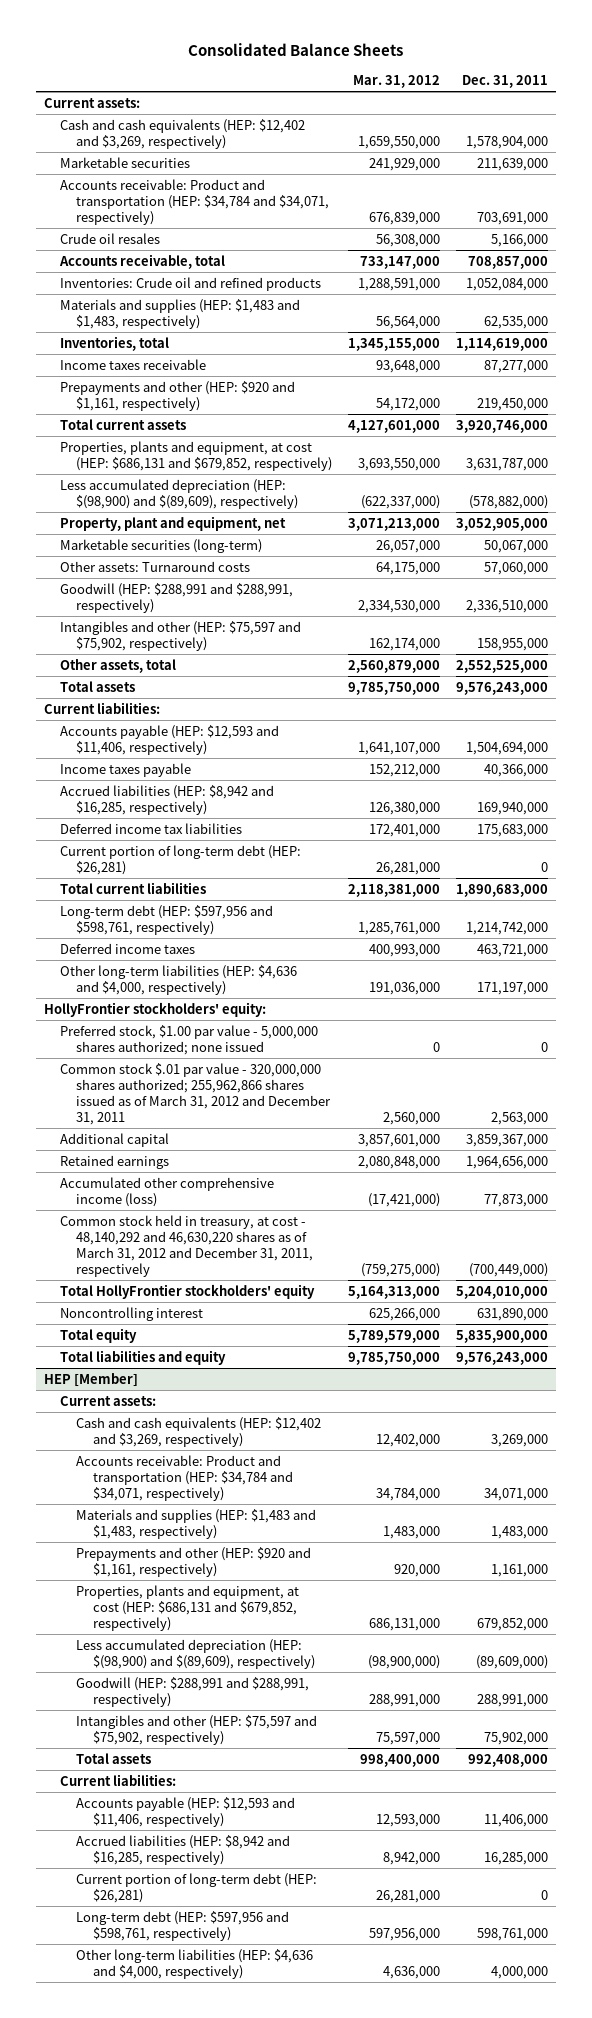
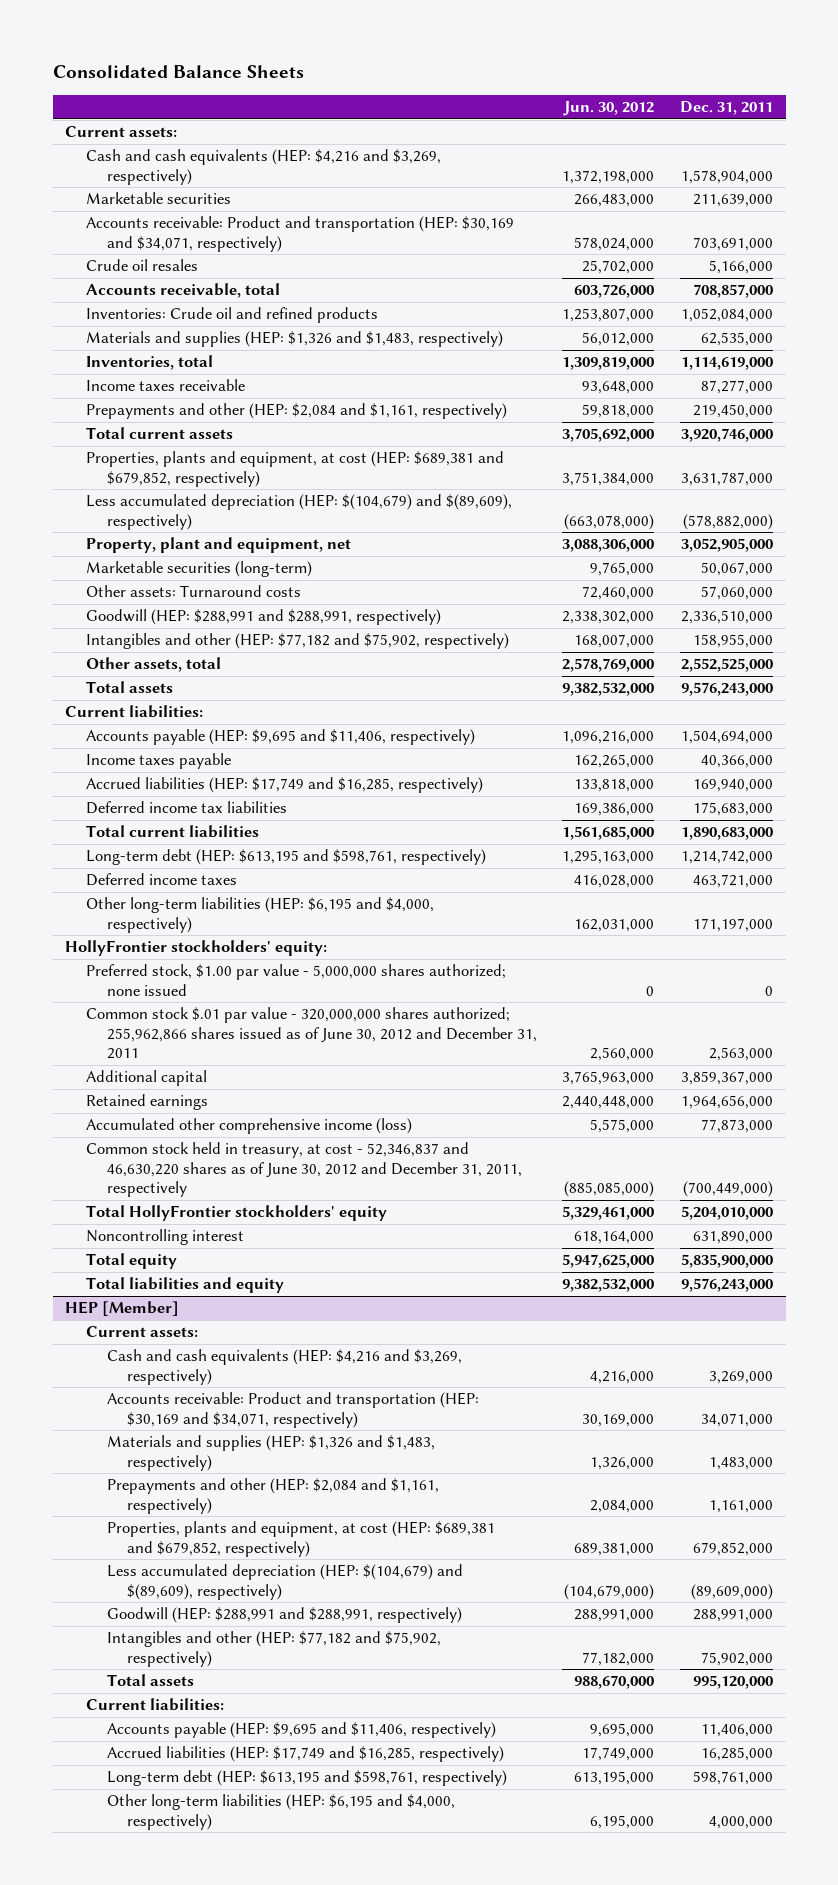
[353,75,441,89] Mar. 31, 2012 -> none
none -> [563,101,655,117] Jun. 30, 2012
[60,118,306,149] Cash and cash equivalents (HEP: $12,402 and $3,269, respectively) -> [86,149,442,185] Cash and cash equivalents (HEP: $4,216 and $3,269, respectively)
[60,178,330,225] Accounts receivable: Product and transportation (HEP: $34,784 and $34,071, respectively) -> [86,216,515,252] Accounts receivable: Product and transportation (HEP: $30,169 and $34,071, respectively)
[60,298,301,329] Materials and supplies (HEP: $1,483 and $1,483, respectively) -> [86,331,504,348] Materials and supplies (HEP: $1,326 and $1,483, respectively)
[60,380,296,411] Prepayments and other (HEP: $920 and $1,161, respectively) -> [86,403,508,420] Prepayments and other (HEP: $2,084 and $1,161, respectively)
[60,440,333,471] Properties, plants and equipment, at cost (HEP: $686,131 and $679,852, respectively) -> [86,451,505,487] Properties, plants and equipment, at cost (HEP: $689,381 and $679,852, respectively)
[60,478,299,509] Less accumulated depreciation (HEP: $(98,900) and $(89,609), respectively) -> [86,494,513,530] Less accumulated depreciation (HEP: $(104,679) and $(89,609), respectively)
[60,620,302,651] Intangibles and other (HEP: $75,597 and $75,902, respectively) -> [86,633,510,650] Intangibles and other (HEP: $77,182 and $75,902, respectively)
[60,724,280,755] Accounts payable (HEP: $12,593 and $11,406, respectively) -> [86,729,476,746] Accounts payable (HEP: $9,695 and $11,406, respectively)
[60,784,275,815] Accrued liabilities (HEP: $8,942 and $16,285, respectively) -> [86,777,484,794] Accrued liabilities (HEP: $17,749 and $16,285, respectively)
[60,844,302,875] Current portion of long-term debt (HEP: $26,281) -> none
[60,904,274,935] Long-term debt (HEP: $597,956 and $598,761, respectively) -> [86,849,487,866] Long-term debt (HEP: $613,195 and $598,761, respectively)
[60,964,298,995] Other long-term liabilities (HEP: $4,636 and $4,000, respectively) -> [86,897,435,933] Other long-term liabilities (HEP: $6,195 and $4,000, respectively)
[60,1062,332,1126] Common stock $.01 par value - 320,000,000 shares authorized; 255,962,866 shares issued as of March 31, 2012 and December 31, 2011 -> [86,1007,537,1059] Common stock $.01 par value - 320,000,000 shares authorized; 255,962,866 shares issued as of June 30, 2012 and December 31, 2011
[60,1214,314,1278] Common stock held in treasury, at cost - 48,140,292 and 46,630,220 shares as of March 31, 2012 and December 31, 2011, respectively -> [86,1142,522,1197] Common stock held in treasury, at cost - 52,346,837 and 46,630,220 shares as of June 30, 2012 and December 31, 2011, respectively
[76,1416,322,1447] Cash and cash equivalents (HEP: $12,402 and $3,269, respectively) -> [106,1349,462,1385] Cash and cash equivalents (HEP: $4,216 and $3,269, respectively)
[76,1454,293,1501] Accounts receivable: Product and transportation (HEP: $34,784 and $34,071, respectively) -> [106,1392,479,1428] Accounts receivable: Product and transportation (HEP: $30,169 and $34,071, respectively)
[76,1508,317,1539] Materials and supplies (HEP: $1,483 and $1,483, respectively) -> [106,1435,435,1471] Materials and supplies (HEP: $1,326 and $1,483, respectively)
[76,1546,312,1577] Prepayments and other (HEP: $920 and $1,161, respectively) -> [106,1478,439,1514] Prepayments and other (HEP: $2,084 and $1,161, respectively)
[76,1584,300,1631] Properties, plants and equipment, at cost (HEP: $686,131 and $679,852, respectively) -> [106,1521,495,1557] Properties, plants and equipment, at cost (HEP: $689,381 and $679,852, respectively)
[76,1638,315,1669] Less accumulated depreciation (HEP: $(98,900) and $(89,609), respectively) -> [106,1564,463,1600] Less accumulated depreciation (HEP: $(104,679) and $(89,609), respectively)
[76,1714,318,1745] Intangibles and other (HEP: $75,597 and $75,902, respectively) -> [106,1631,441,1667] Intangibles and other (HEP: $77,182 and $75,902, respectively)
[468,1753,549,1767] 992,408,000 -> [692,1675,773,1690] 995,120,000
[76,1872,318,1903] Current portion of long-term debt (HEP: $26,281) -> none
[76,1796,296,1827] Accounts payable (HEP: $12,593 and $11,406, respectively) -> [106,1722,496,1739] Accounts payable (HEP: $9,695 and $11,406, respectively)
[76,1834,291,1865] Accrued liabilities (HEP: $8,942 and $16,285, respectively) -> [106,1746,504,1763] Accrued liabilities (HEP: $17,749 and $16,285, respectively)
[76,1910,290,1941] Long-term debt (HEP: $597,956 and $598,761, respectively) -> [106,1770,507,1787] Long-term debt (HEP: $613,195 and $598,761, respectively)
[76,1948,314,1979] Other long-term liabilities (HEP: $4,636 and $4,000, respectively) -> [106,1794,455,1830] Other long-term liabilities (HEP: $6,195 and $4,000, respectively)

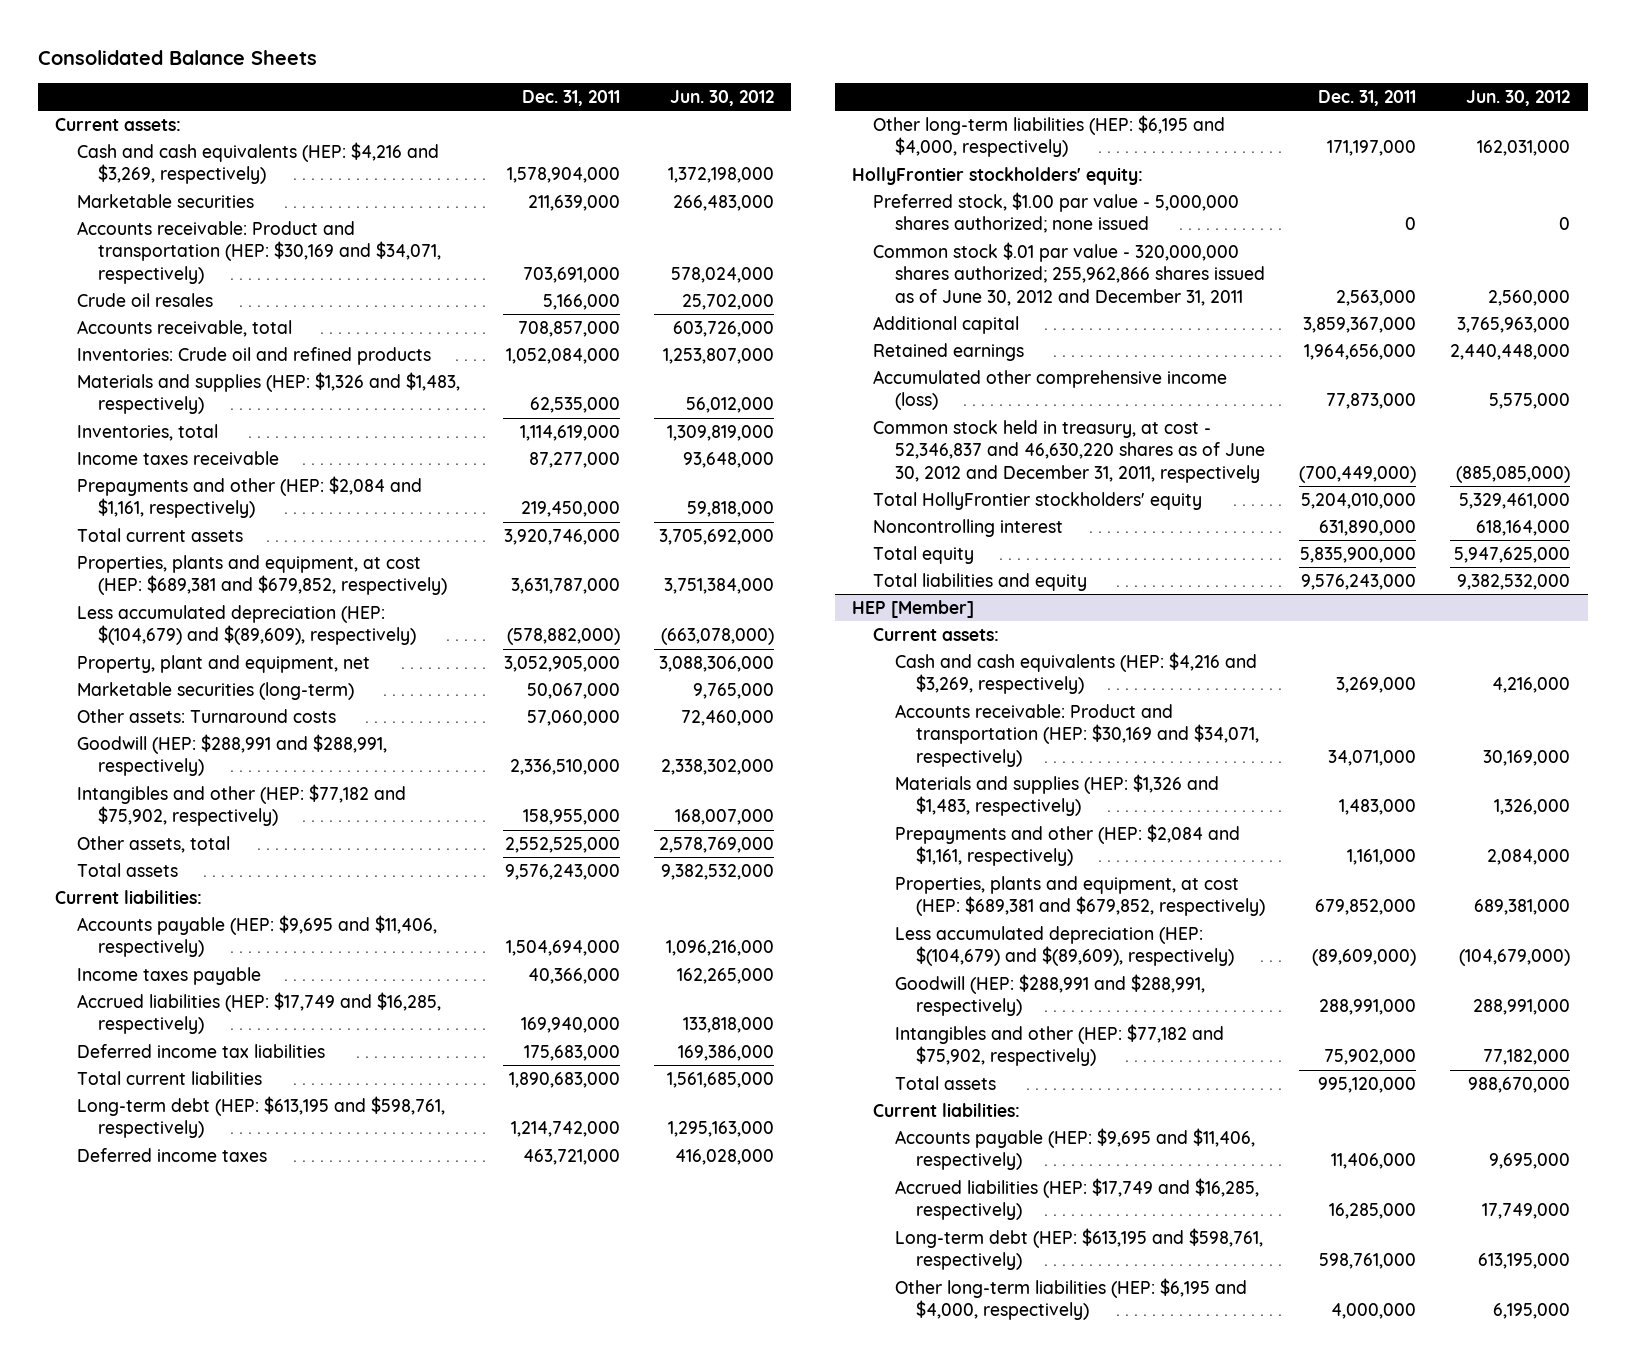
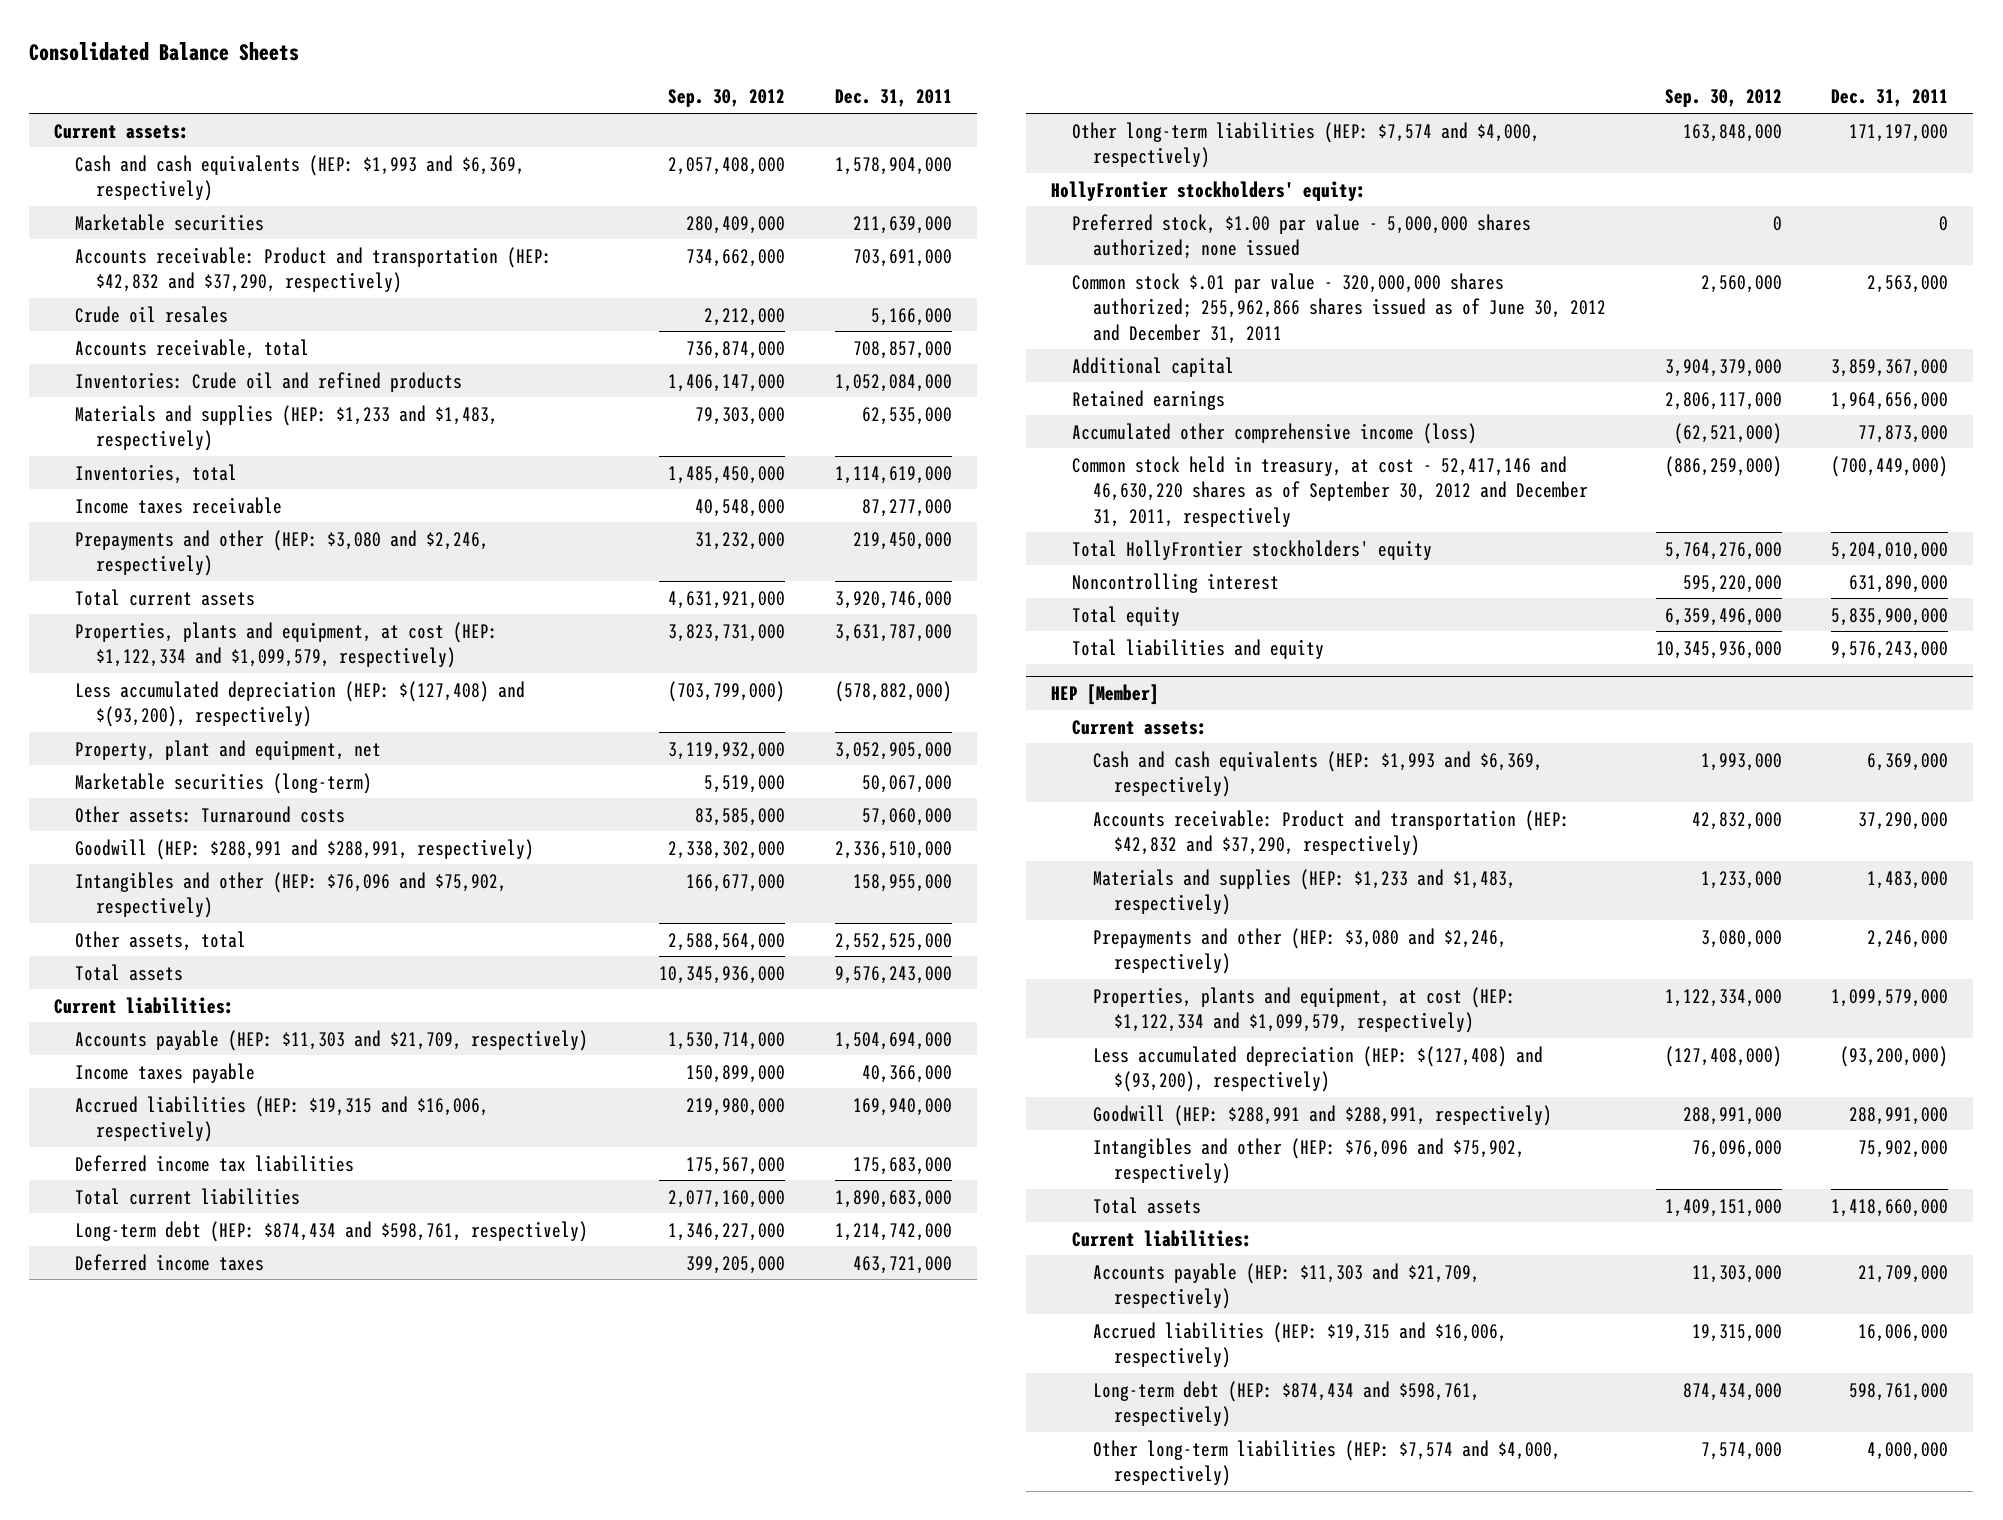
[669,89,774,106] Jun. 30, 2012 -> none
none -> [667,89,785,108] Sep. 30, 2012
[76,141,439,185] Cash and cash equivalents (HEP: $4,216 and $3,269, respectively) -> [75,154,526,202] Cash and cash equivalents (HEP: $1,993 and $6,369, respectively)
[76,220,442,284] Accounts receivable: Product and transportation (HEP: $30,169 and $34,071, respectively) -> [75,246,553,294] Accounts receivable: Product and transportation (HEP: $42,832 and $37,290, respectively)
[76,371,460,415] Materials and supplies (HEP: $1,326 and $1,483, respectively) -> [75,404,499,452] Materials and supplies (HEP: $1,233 and $1,483, respectively)
[76,475,422,519] Prepayments and other (HEP: $2,084 and $1,161, respectively) -> [75,529,490,577] Prepayments and other (HEP: $3,080 and $2,246, respectively)
[76,554,448,596] Properties, plants and equipment, at cost (HEP: $689,381 and $679,852, respectively) -> [75,621,499,669] Properties, plants and equipment, at cost (HEP: $1,122,334 and $1,099,579, respectively)
[76,604,417,646] Less accumulated depreciation (HEP: $(104,679) and $(89,609), respectively) -> [75,680,526,728] Less accumulated depreciation (HEP: $(127,408) and $(93,200), respectively)
[76,783,406,827] Intangibles and other (HEP: $77,182 and $75,902, respectively) -> [75,871,508,919] Intangibles and other (HEP: $76,096 and $75,902, respectively)
[76,914,437,958] Accounts payable (HEP: $9,695 and $11,406, respectively) -> [75,1029,589,1051] Accounts payable (HEP: $11,303 and $21,709, respectively)
[76,991,441,1035] Accrued liabilities (HEP: $17,749 and $16,285, respectively) -> [75,1095,490,1143] Accrued liabilities (HEP: $19,315 and $16,006, respectively)
[76,1095,445,1139] Long-term debt (HEP: $613,195 and $598,761, respectively) -> [75,1220,589,1242] Long-term debt (HEP: $874,434 and $598,761, respectively)
[873,114,1226,158] Other long-term liabilities (HEP: $6,195 and $4,000, respectively) -> [1071,121,1540,169] Other long-term liabilities (HEP: $7,574 and $4,000, respectively)
[873,419,1265,483] Common stock held in treasury, at cost - 52,346,837 and 46,630,220 shares as of June 30, 2012 and December 31, 2011, respectively -> [1071,455,1588,527] Common stock held in treasury, at cost - 52,417,146 and 46,630,220 shares as of September 30, 2012 and December 31, 2011, respectively
[894,651,1257,695] Cash and cash equivalents (HEP: $4,216 and $3,269, respectively) -> [1092,750,1543,798] Cash and cash equivalents (HEP: $1,993 and $6,369, respectively)
[1336,677,1417,694] 3,269,000 -> [1867,752,1949,771] 6,369,000
[894,703,1260,767] Accounts receivable: Product and transportation (HEP: $30,169 and $34,071, respectively) -> [1092,809,1570,857] Accounts receivable: Product and transportation (HEP: $42,832 and $37,290, respectively)
[1328,749,1417,766] 34,071,000 -> [1858,811,1949,830] 37,290,000
[894,773,1219,817] Materials and supplies (HEP: $1,326 and $1,483, respectively) -> [1092,868,1516,916] Materials and supplies (HEP: $1,233 and $1,483, respectively)
[894,823,1240,867] Prepayments and other (HEP: $2,084 and $1,161, respectively) -> [1092,927,1507,975] Prepayments and other (HEP: $3,080 and $2,246, respectively)
[1347,849,1417,866] 1,161,000 -> [1867,929,1949,948] 2,246,000
[894,875,1266,917] Properties, plants and equipment, at cost (HEP: $689,381 and $679,852, respectively) -> [1092,986,1516,1034] Properties, plants and equipment, at cost (HEP: $1,122,334 and $1,099,579, respectively)
[1315,899,1417,916] 679,852,000 -> [1831,988,1949,1007] 1,099,579,000
[894,925,1235,967] Less accumulated depreciation (HEP: $(104,679) and $(89,609), respectively) -> [1092,1045,1543,1093] Less accumulated depreciation (HEP: $(127,408) and $(93,200), respectively)
[1312,949,1417,967] (89,609,000) -> [1840,1045,1949,1067] (93,200,000)
[894,1023,1224,1067] Intangibles and other (HEP: $77,182 and $75,902, respectively) -> [1092,1137,1525,1185] Intangibles and other (HEP: $76,096 and $75,902, respectively)
[1318,1076,1417,1093] 995,120,000 -> [1831,1198,1949,1217] 1,418,660,000
[894,1127,1255,1171] Accounts payable (HEP: $9,695 and $11,406, respectively) -> [1092,1262,1480,1310] Accounts payable (HEP: $11,303 and $21,709, respectively)
[1331,1153,1417,1170] 11,406,000 -> [1858,1264,1949,1283] 21,709,000
[894,1177,1259,1221] Accrued liabilities (HEP: $17,749 and $16,285, respectively) -> [1092,1321,1507,1369] Accrued liabilities (HEP: $19,315 and $16,006, respectively)
[1329,1203,1417,1220] 16,285,000 -> [1858,1323,1949,1342] 16,006,000
[894,1227,1263,1271] Long-term debt (HEP: $613,195 and $598,761, respectively) -> [1092,1380,1480,1428] Long-term debt (HEP: $874,434 and $598,761, respectively)
[894,1277,1247,1321] Other long-term liabilities (HEP: $6,195 and $4,000, respectively) -> [1092,1439,1561,1487] Other long-term liabilities (HEP: $7,574 and $4,000, respectively)

